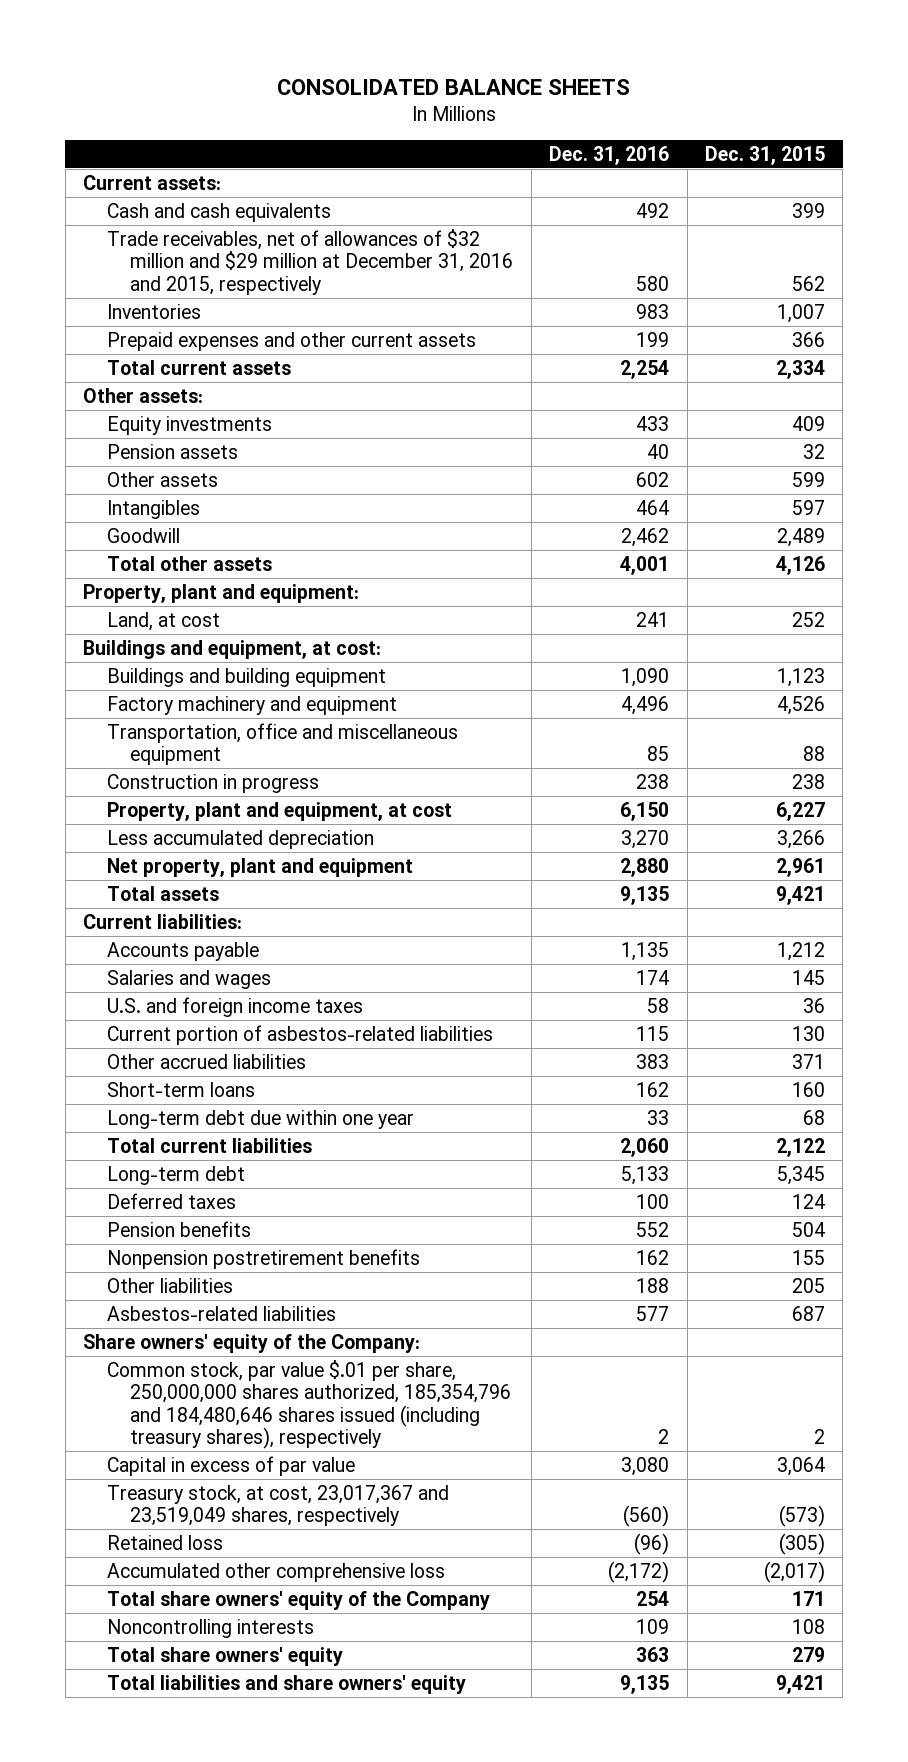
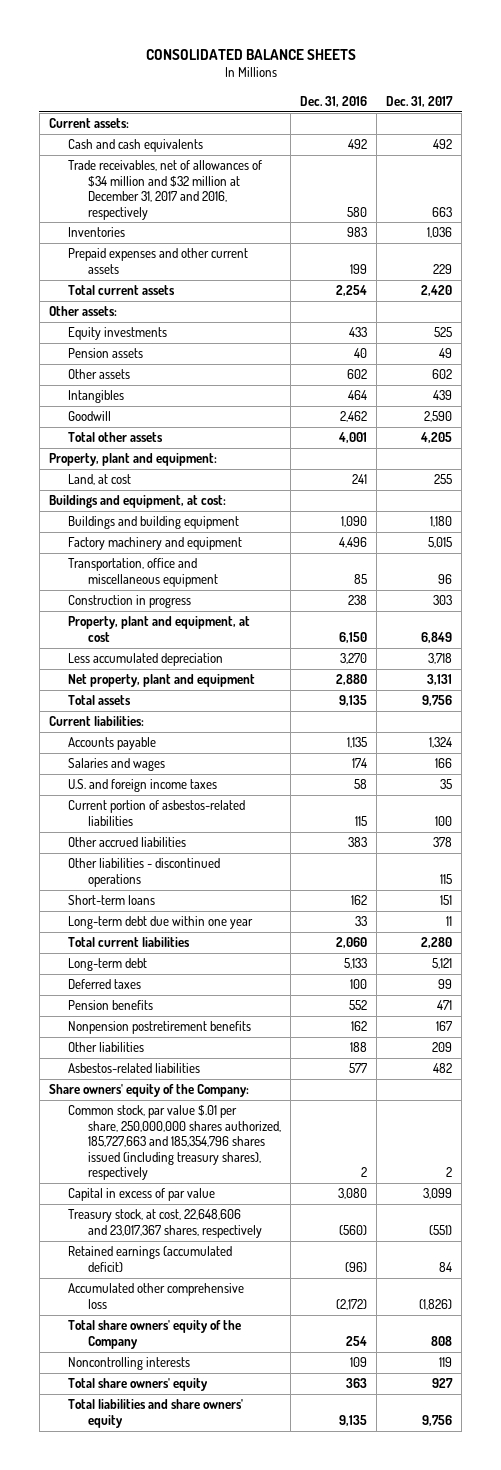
[705,145,826,165] Dec. 31, 2015 -> none
none -> [386,95,454,107] Dec. 31, 2017
[106,228,514,295] Trade receivables, net of allowances of $32 million and $29 million at December 31, 2016 and 2015, respectively -> [68,160,263,220] Trade receivables, net of allowances of $34 million and $32 million at December 31, 2017 and 2016, respectively
none -> [68,858,221,887] Other liabilities - discontinued operations
[106,1359,512,1450] Common stock, par value $.01 per share, 250,000,000 shares authorized, 185,354,796 and 184,480,646 shares issued (including treasury shares), respectively -> [68,1105,281,1180] Common stock, par value $.01 per share, 250,000,000 shares authorized, 185,727,663 and 185,354,796 shares issued (including treasury shares), respectively
[106,1484,449,1527] Treasury stock, at cost, 23,017,367 and 23,519,049 shares, respectively -> [68,1209,262,1238] Treasury stock, at cost, 22,648,606 and 23,017,367 shares, respectively
[106,1534,223,1550] Retained loss -> [68,1246,233,1272] Retained earnings (accumulated deficit)

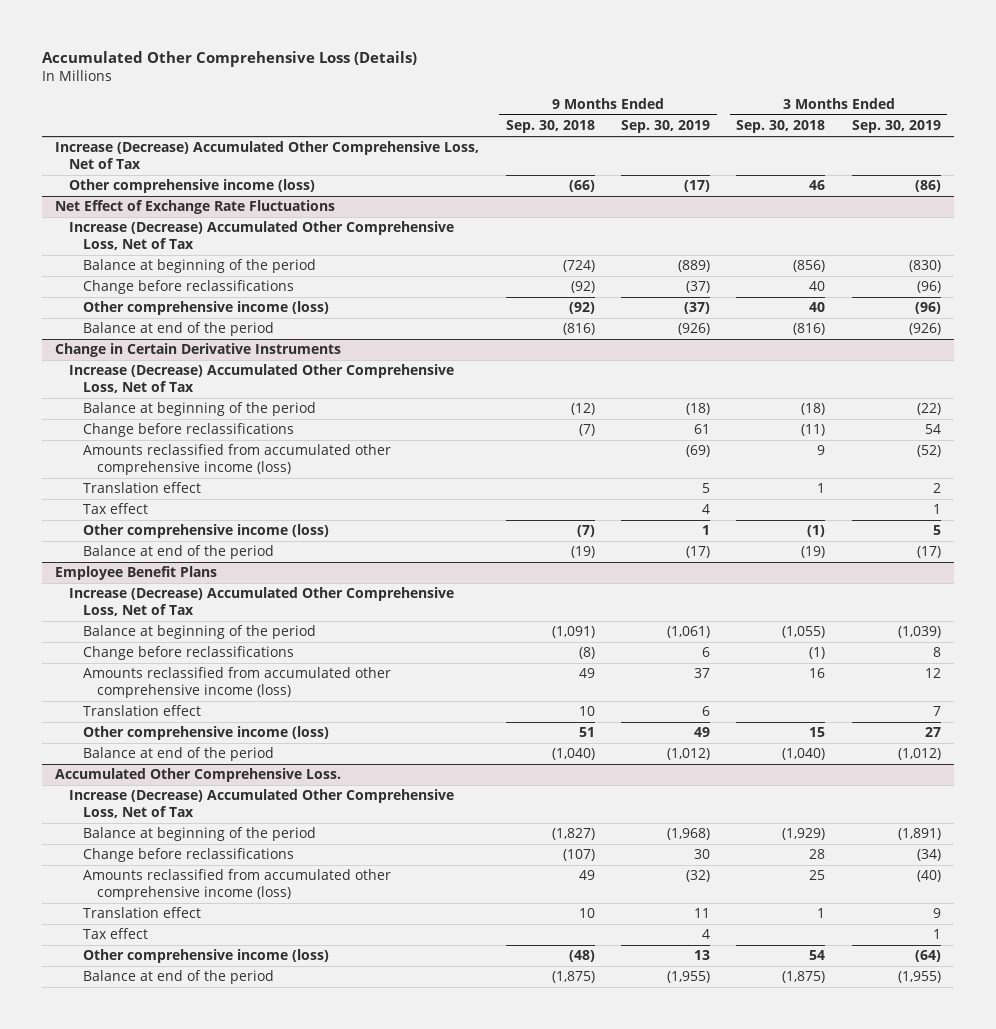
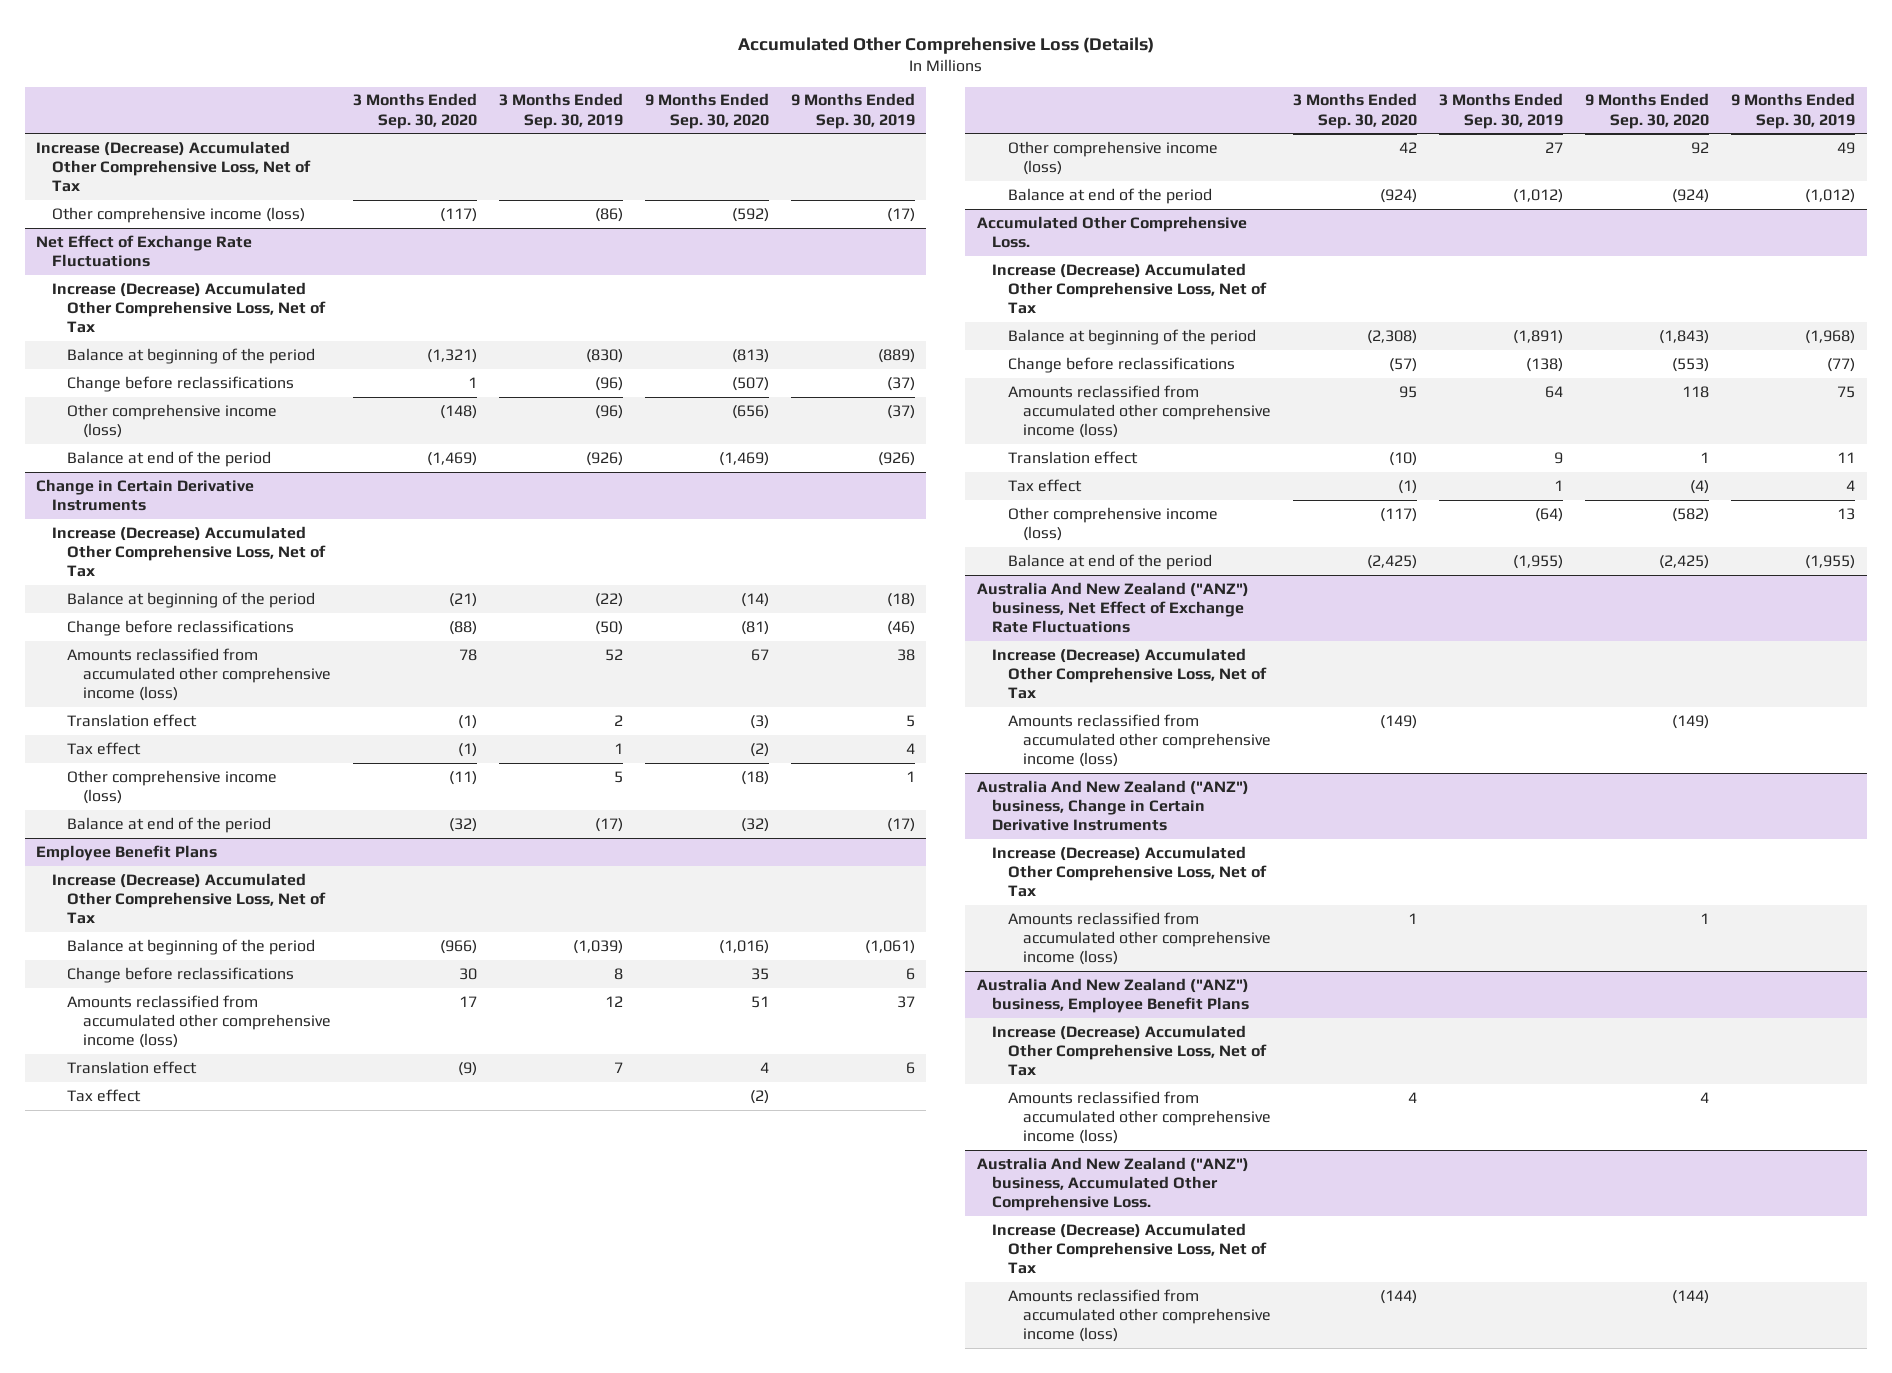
[505,120,595,134] Sep. 30, 2018 -> none
[736,120,826,134] Sep. 30, 2018 -> none
none -> [352,93,477,129] 3 Months Ended Sep. 30, 2020
none -> [644,93,769,129] 9 Months Ended Sep. 30, 2020
[694,424,711,435] 61 -> [887,620,916,635] (46)
[924,424,941,435] 54 -> [594,620,623,635] (50)
[686,445,711,458] (69) -> [897,648,916,661] 38
[916,445,941,458] (52) -> [604,648,623,661] 52
none -> [67,1088,142,1102] Tax effect
[694,849,711,860] 30 -> [1827,357,1856,372] (77)
[916,849,941,862] (34) -> [1526,357,1564,372] (138)
[686,870,711,883] (32) -> [1837,385,1856,398] 75
[916,870,941,883] (40) -> [1545,385,1564,398] 64
none -> [976,581,1249,634] Australia And New Zealand ("ANZ") business, Net Effect of Exchange Rate Fluctuations
none -> [992,647,1267,700] Increase (Decrease) Accumulated Other Comprehensive Loss, Net of Tax
none -> [1007,713,1272,768] Amounts reclassified from accumulated other comprehensive income (loss)
none -> [976,779,1249,832] Australia And New Zealand ("ANZ") business, Change in Certain Derivative Instruments
none -> [992,845,1267,898] Increase (Decrease) Accumulated Other Comprehensive Loss, Net of Tax
none -> [1007,911,1272,966] Amounts reclassified from accumulated other comprehensive income (loss)
none -> [976,977,1250,1014] Australia And New Zealand ("ANZ") business, Employee Benefit Plans
none -> [992,1024,1267,1077] Increase (Decrease) Accumulated Other Comprehensive Loss, Net of Tax
none -> [1007,1090,1272,1145] Amounts reclassified from accumulated other comprehensive income (loss)
none -> [976,1156,1249,1212] Australia And New Zealand ("ANZ") business, Accumulated Other Comprehensive Loss.
none -> [992,1222,1267,1275] Increase (Decrease) Accumulated Other Comprehensive Loss, Net of Tax
none -> [1007,1288,1272,1343] Amounts reclassified from accumulated other comprehensive income (loss)

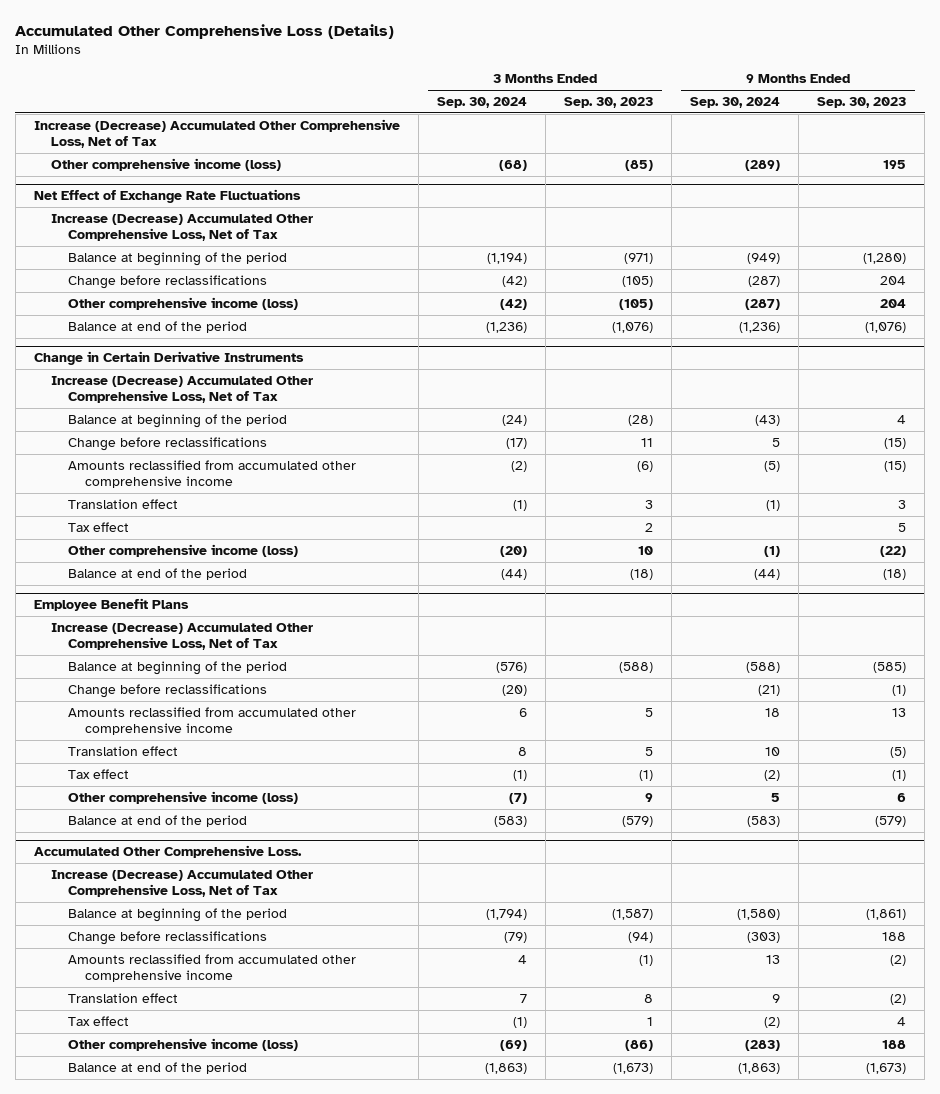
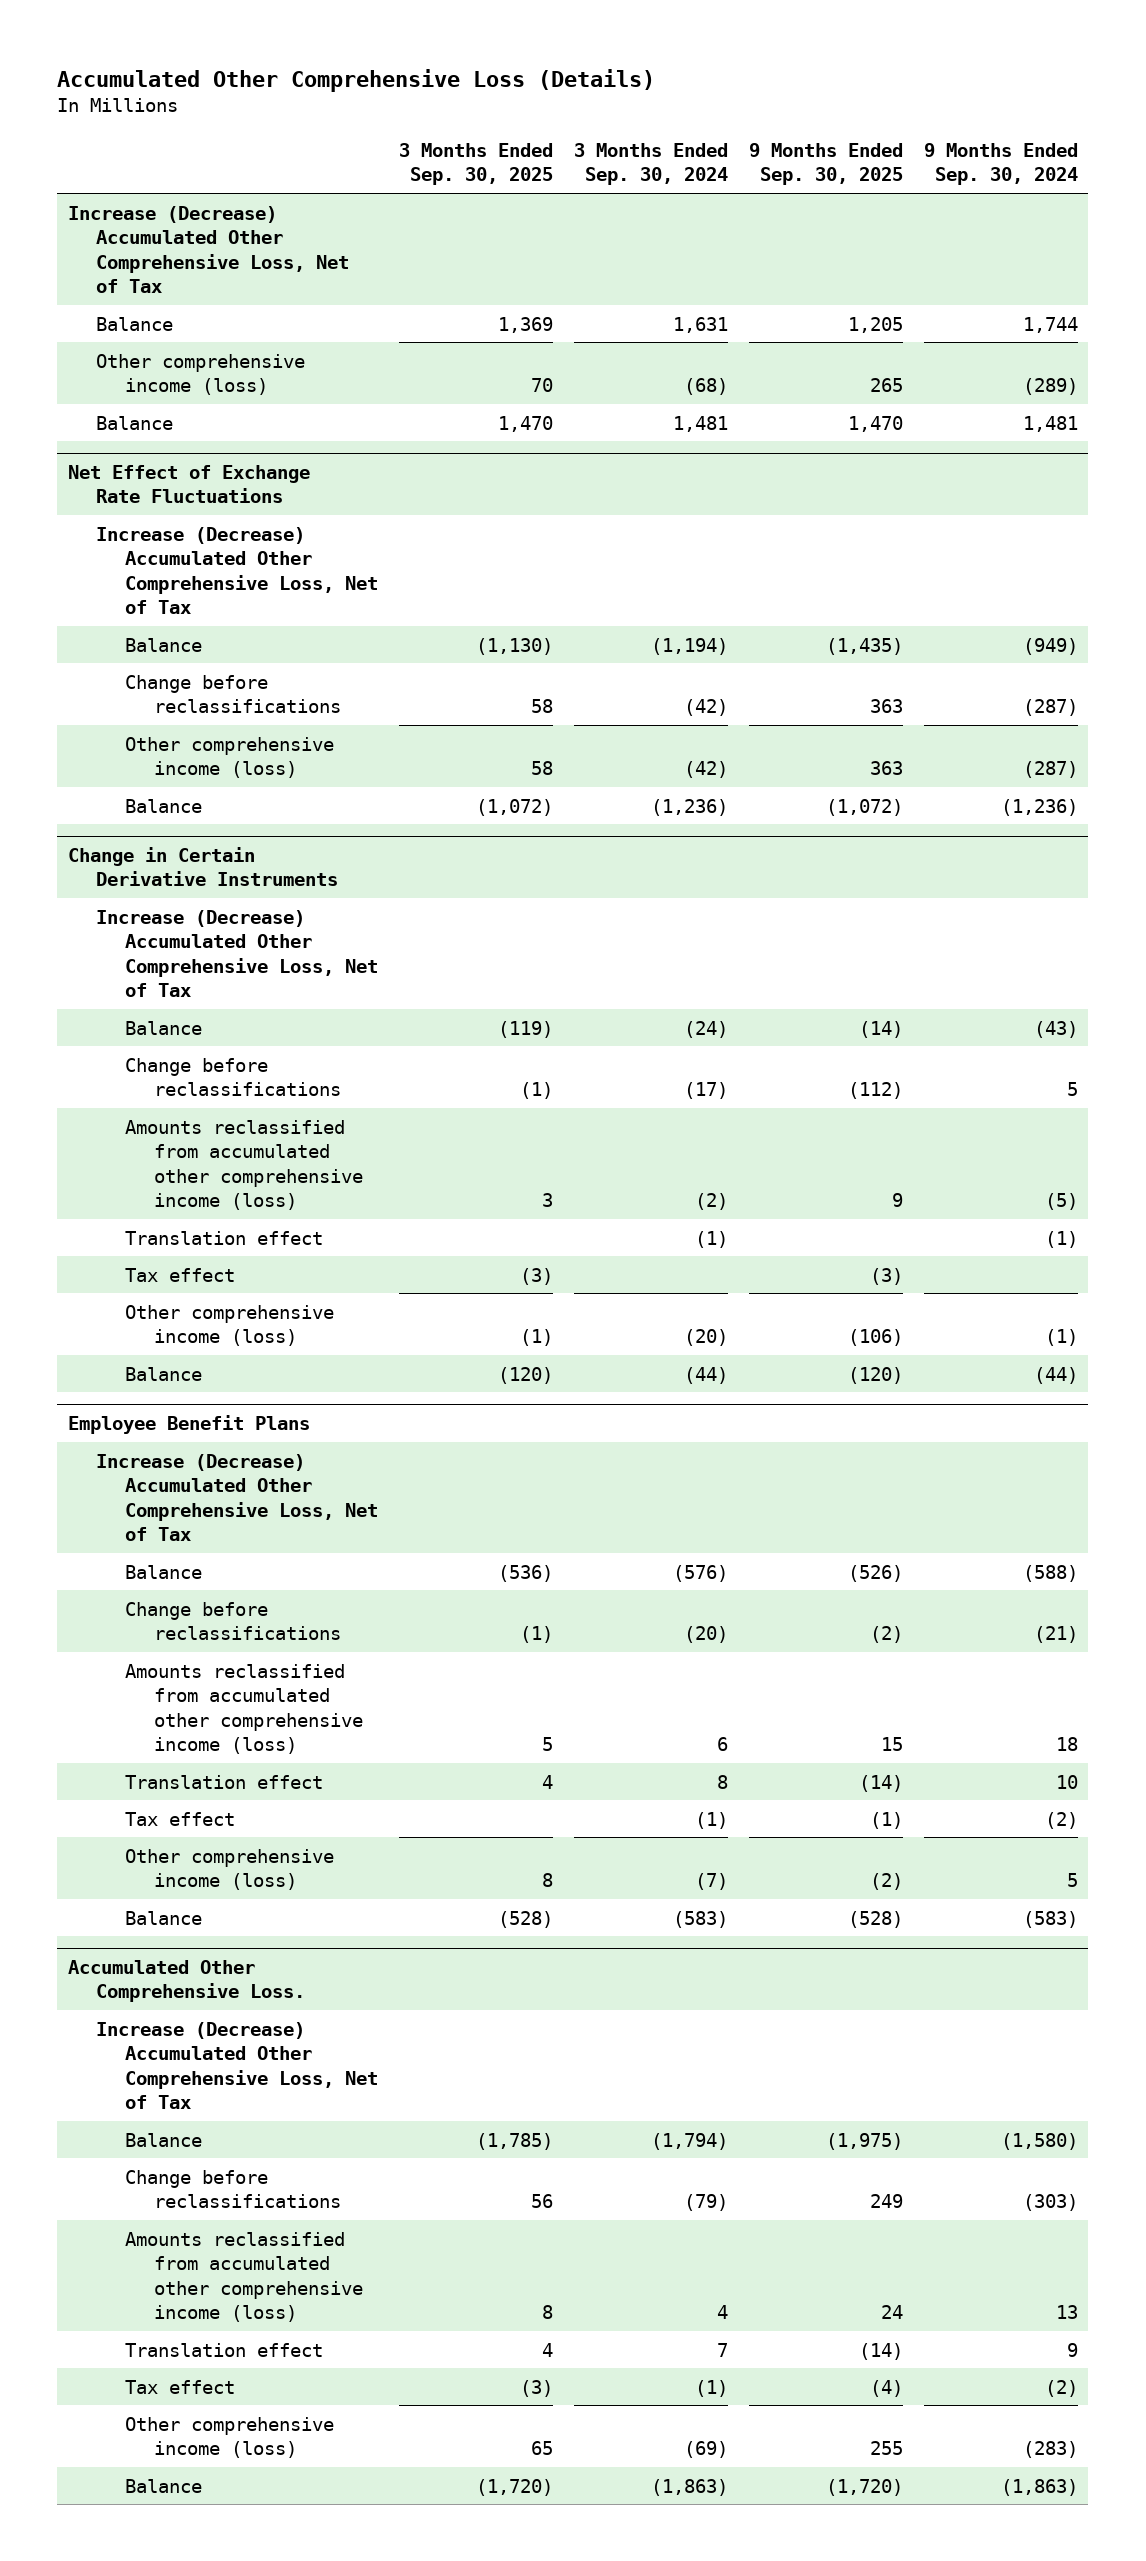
[563,96,653,108] Sep. 30, 2023 -> none
[817,96,907,108] Sep. 30, 2023 -> none
none -> [399,142,554,186] 3 Months Ended Sep. 30, 2025
none -> [749,142,904,186] 9 Months Ended Sep. 30, 2025
none -> [96,316,174,331] Balance
none -> [96,415,174,430] Balance
[68,251,288,266] Balance at beginning of the period -> [125,637,203,652] Balance
[68,320,248,333] Balance at end of the period -> [125,798,203,813] Balance
[68,413,288,428] Balance at beginning of the period -> [125,1020,203,1035] Balance
[68,459,357,489] Amounts reclassified from accumulated other comprehensive income -> [125,1119,363,1211] Amounts reclassified from accumulated other comprehensive income (loss)
[68,567,248,580] Balance at end of the period -> [125,1366,203,1381] Balance
[68,660,288,675] Balance at beginning of the period -> [125,1564,203,1579] Balance
[68,706,357,736] Amounts reclassified from accumulated other comprehensive income -> [125,1663,363,1755] Amounts reclassified from accumulated other comprehensive income (loss)
[68,814,248,827] Balance at end of the period -> [125,1910,203,1925] Balance
[68,907,288,922] Balance at beginning of the period -> [125,2132,203,2147] Balance
[68,953,357,983] Amounts reclassified from accumulated other comprehensive income -> [125,2231,363,2323] Amounts reclassified from accumulated other comprehensive income (loss)
[68,1061,248,1074] Balance at end of the period -> [125,2478,203,2493] Balance

